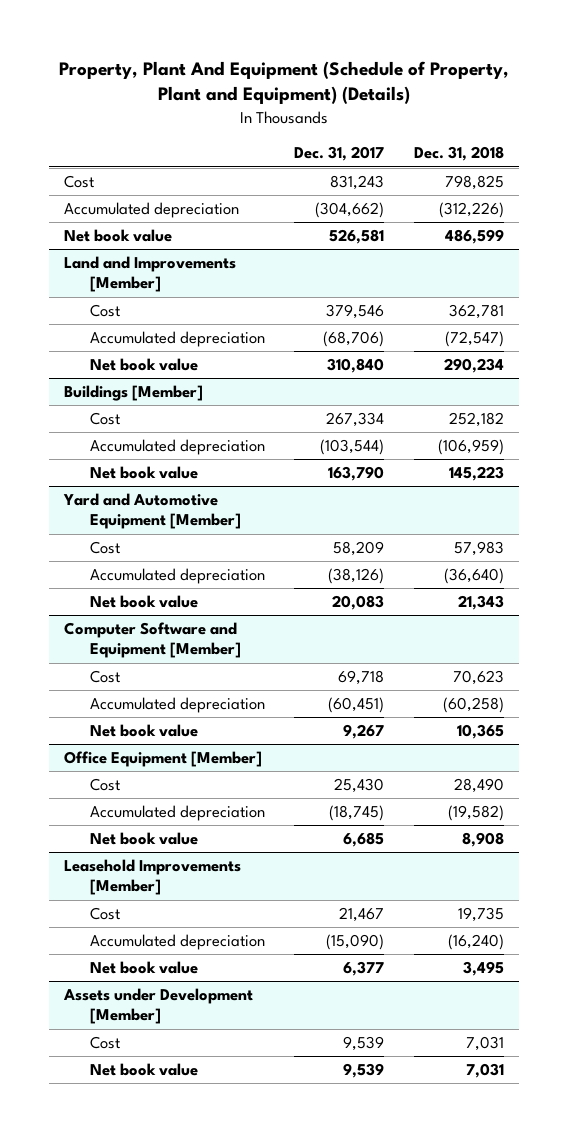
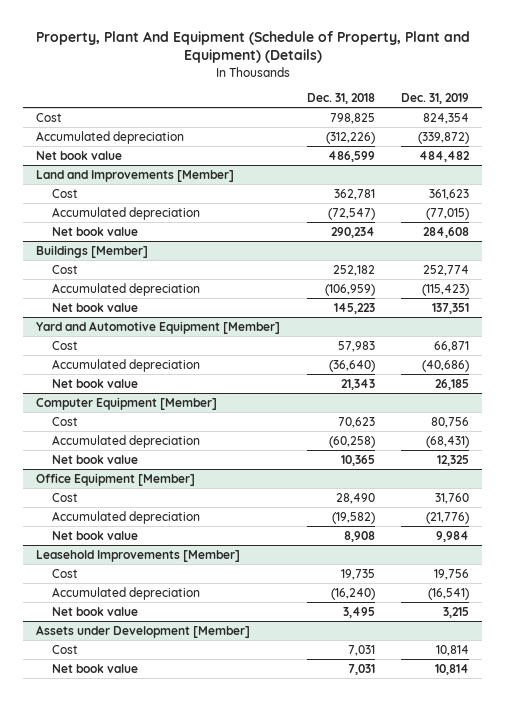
[294,146,385,162] Dec. 31, 2017 -> none
none -> [401,93,470,105] Dec. 31, 2019
[64,622,241,659] Computer Software and Equipment [Member] -> [36,396,218,410] Computer Equipment [Member]

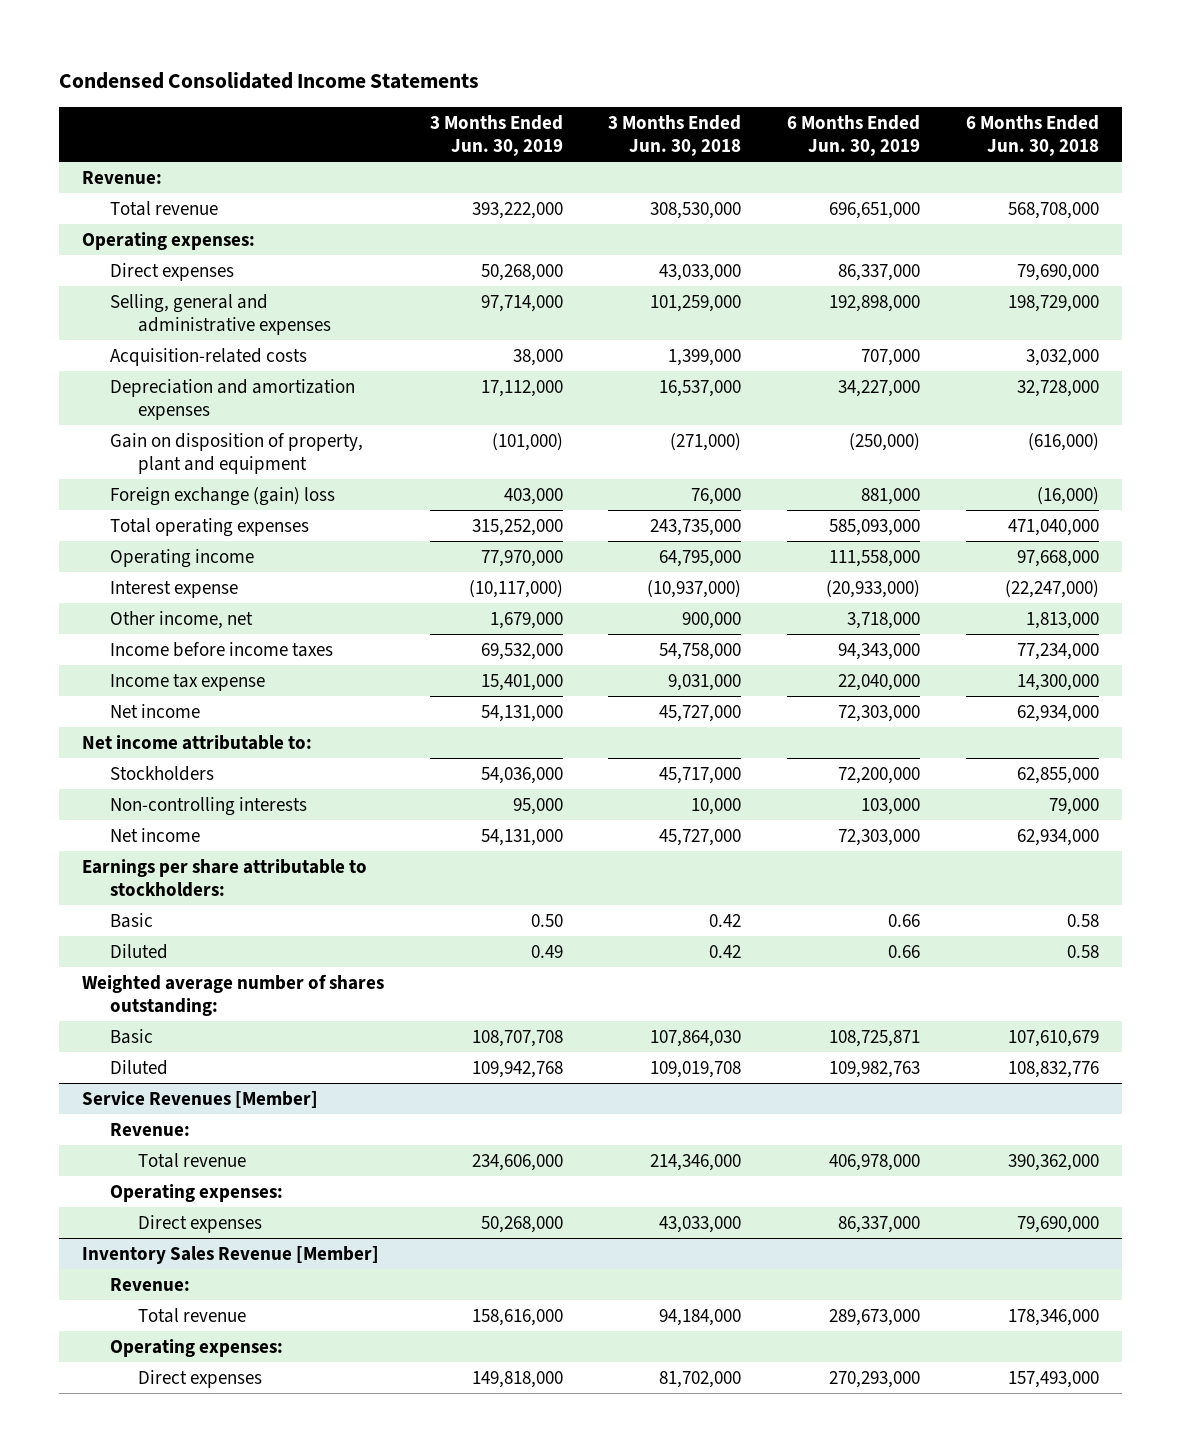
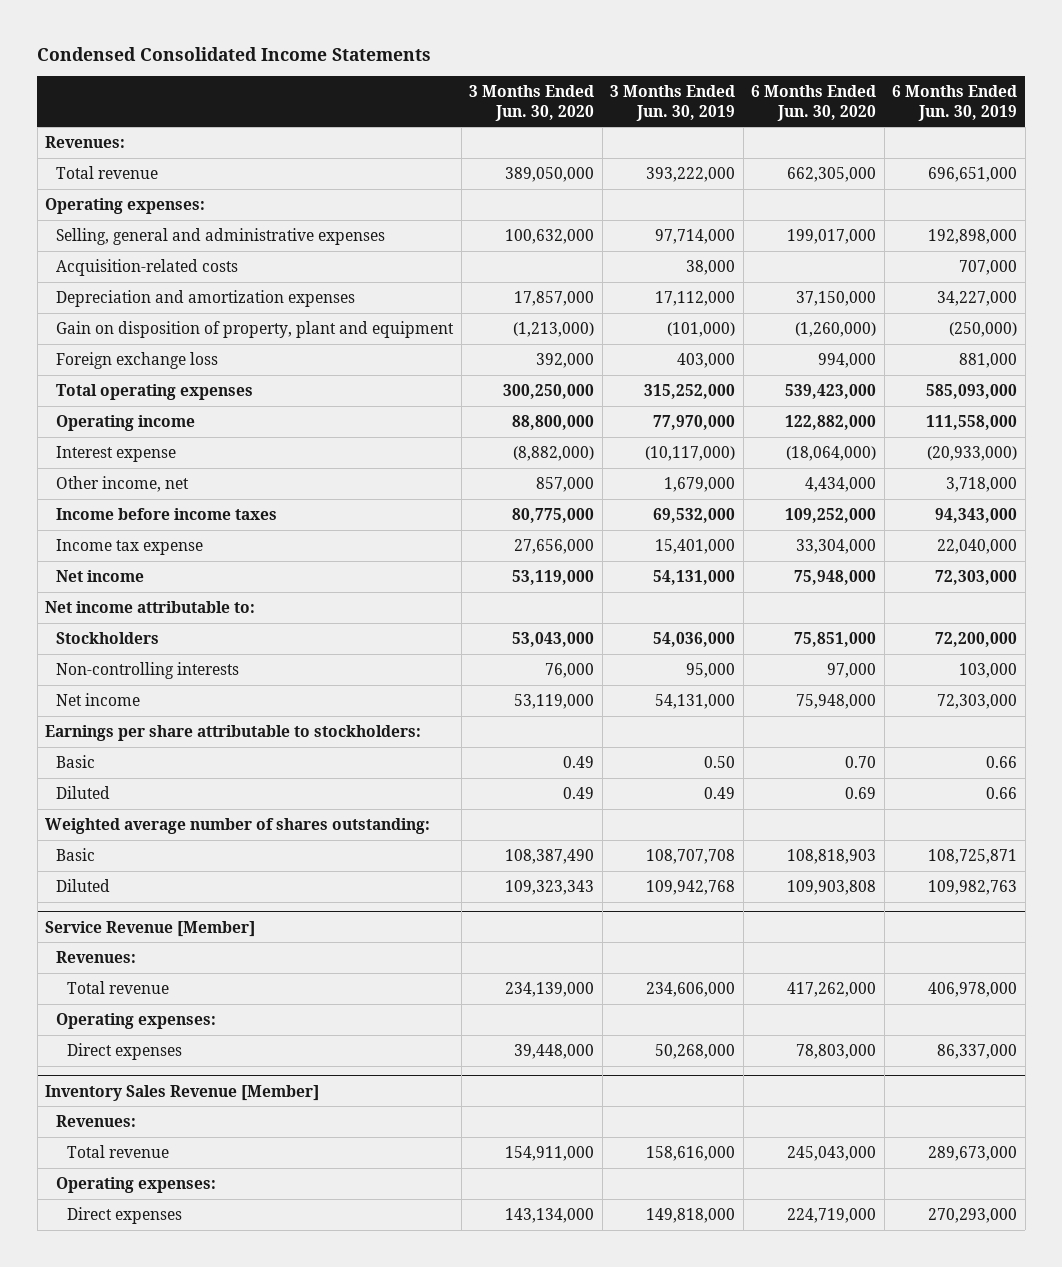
[608,114,742,156] 3 Months Ended Jun. 30, 2018 -> none
[966,114,1100,156] 6 Months Ended Jun. 30, 2018 -> none
none -> [469,85,595,121] 3 Months Ended Jun. 30, 2020
none -> [751,85,877,121] 6 Months Ended Jun. 30, 2020
[81,170,162,184] Revenue: -> [45,135,126,148] Revenues:
[109,262,234,281] Direct expenses -> none
[109,486,335,506] Foreign exchange (gain) loss -> [55,351,218,369] Foreign exchange loss
[81,1090,318,1108] Service Revenues [Member] -> [45,920,256,937] Service Revenue [Member]
[109,1122,190,1136] Revenue: -> [55,950,136,963] Revenues:
[109,1277,190,1291] Revenue: -> [55,1114,136,1127] Revenues:

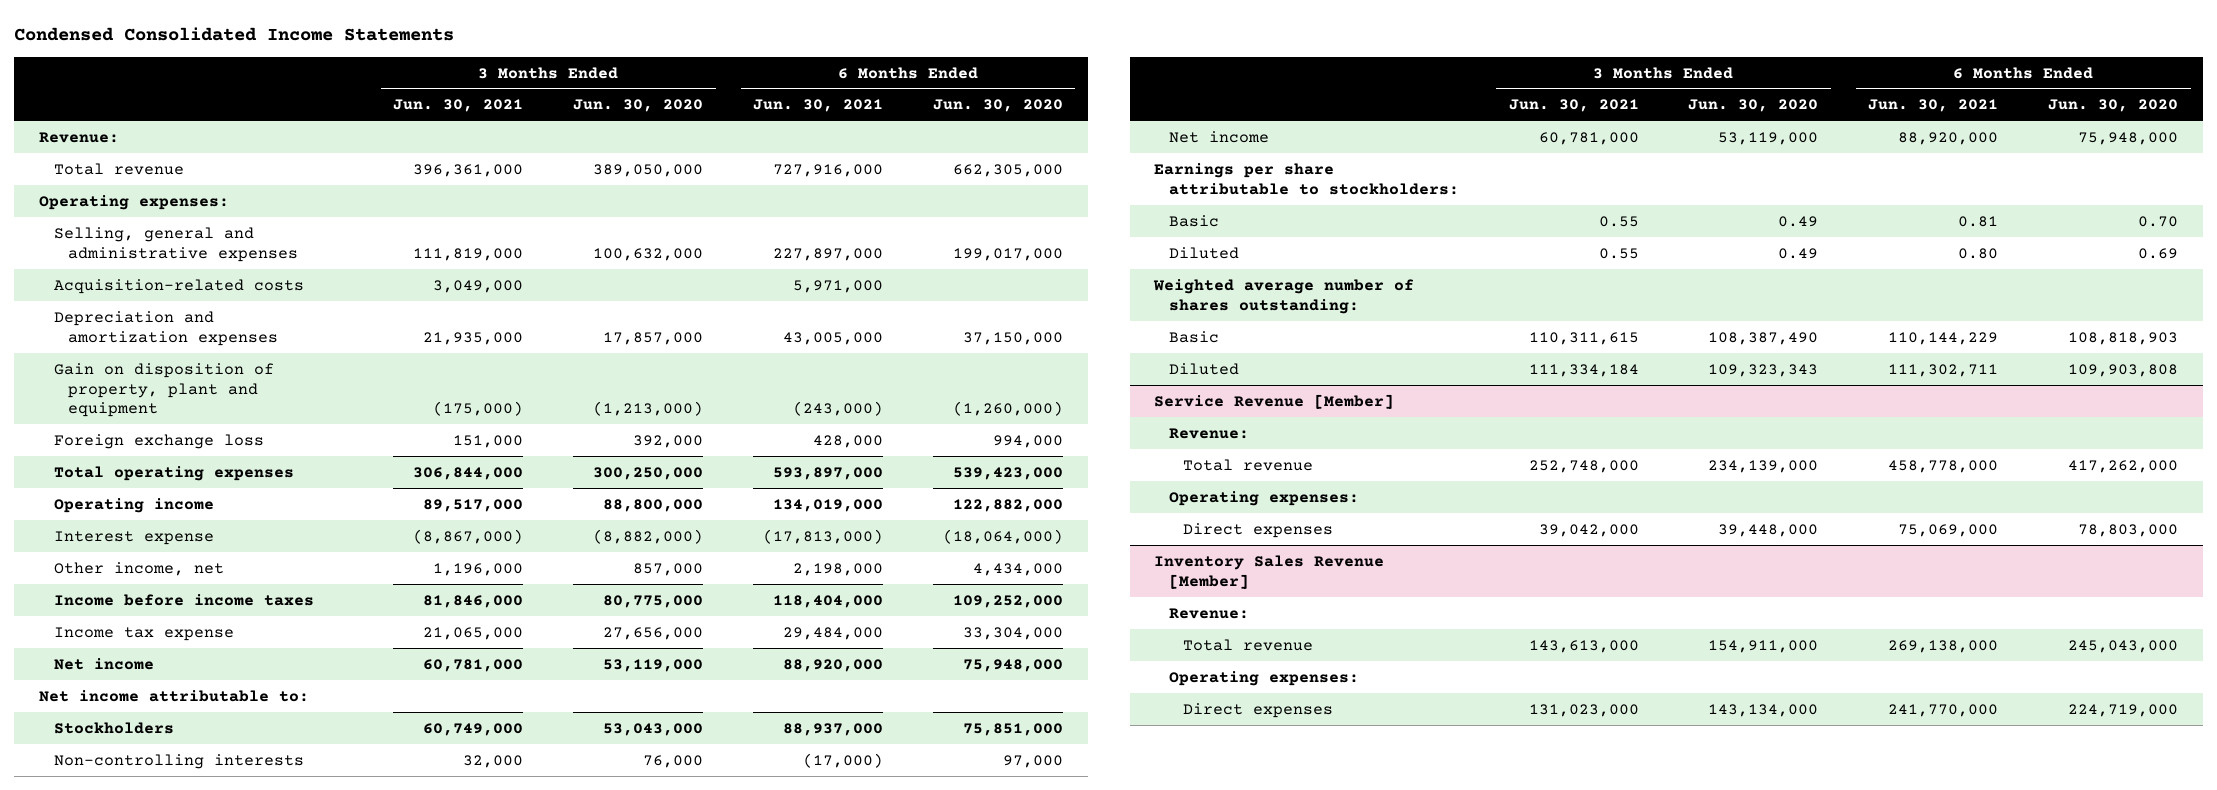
[610,85,736,121] 3 Months Ended Jun. 30, 2019 -> none
[892,85,1018,121] 6 Months Ended Jun. 30, 2019 -> none
none -> [393,99,524,113] Jun. 30, 2021
none -> [753,99,884,113] Jun. 30, 2021
[45,135,126,148] Revenues: -> [39,131,120,143] Revenue:
[55,950,136,963] Revenues: -> [1168,427,1249,439] Revenue:
[55,1114,136,1127] Revenues: -> [1168,607,1249,619] Revenue:

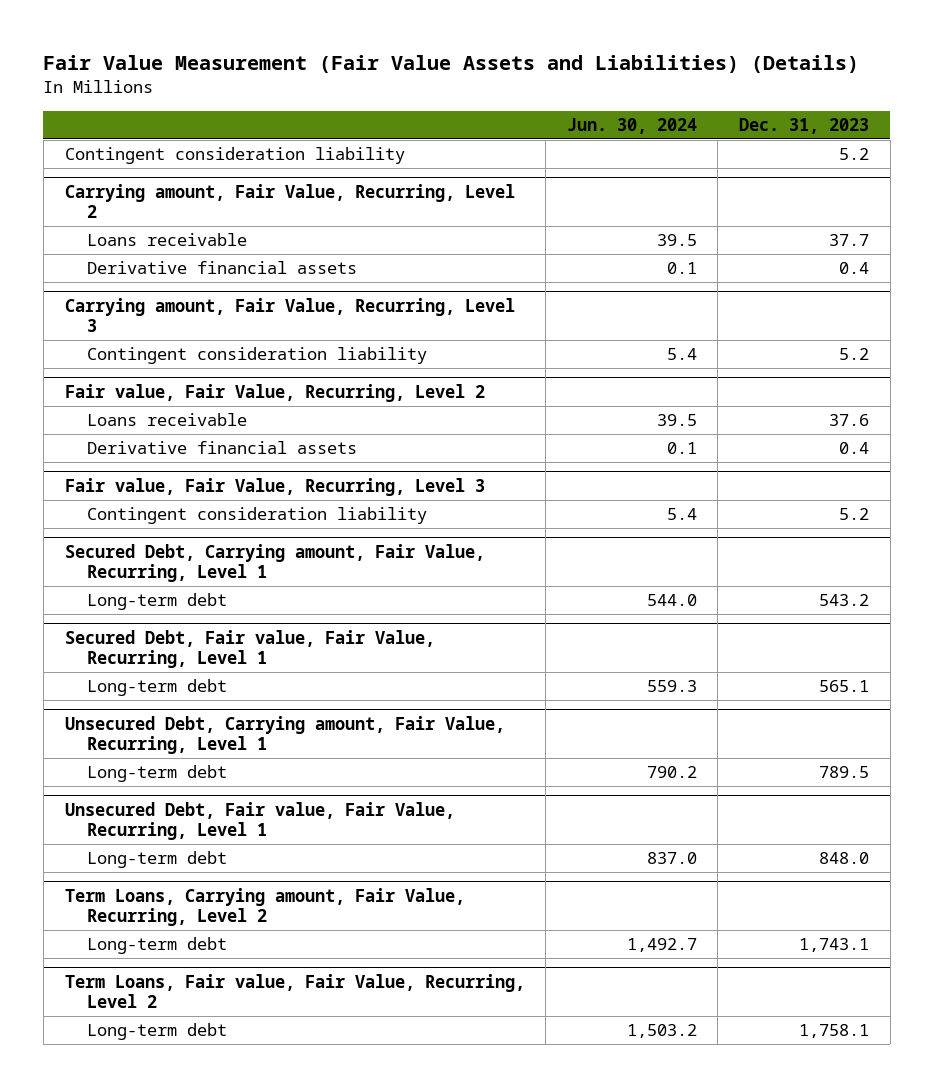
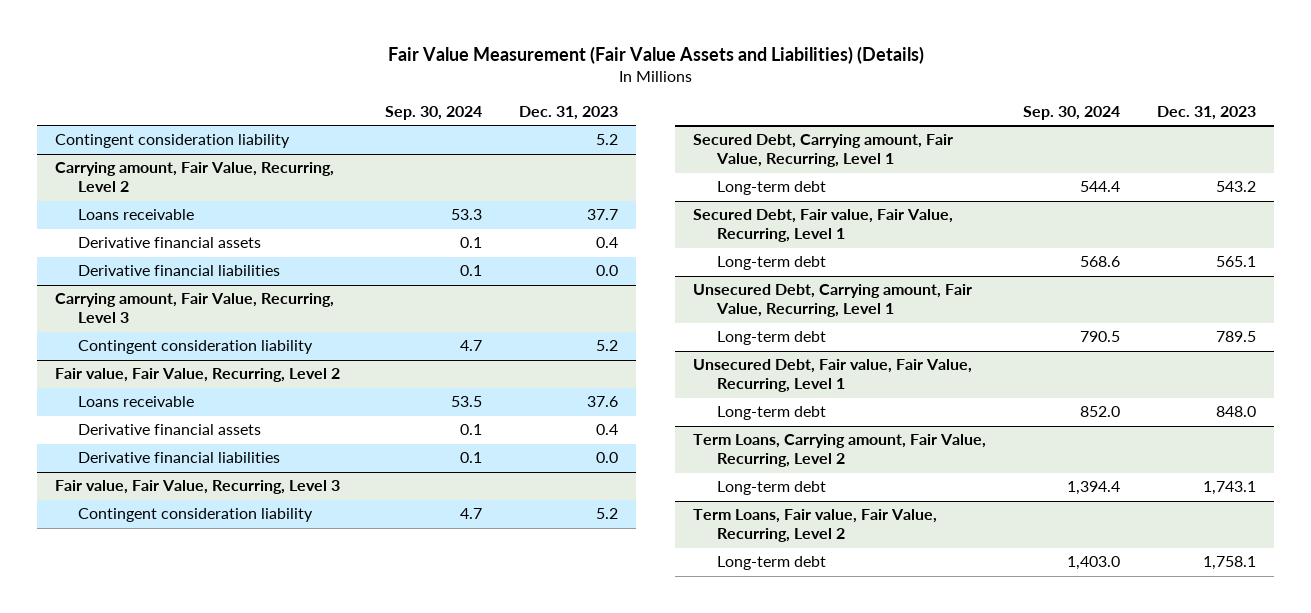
[566,118,697,135] Jun. 30, 2024 -> none
none -> [384,105,482,120] Sep. 30, 2024
none -> [78,265,281,277] Derivative financial liabilities
none -> [78,452,281,464] Derivative financial liabilities

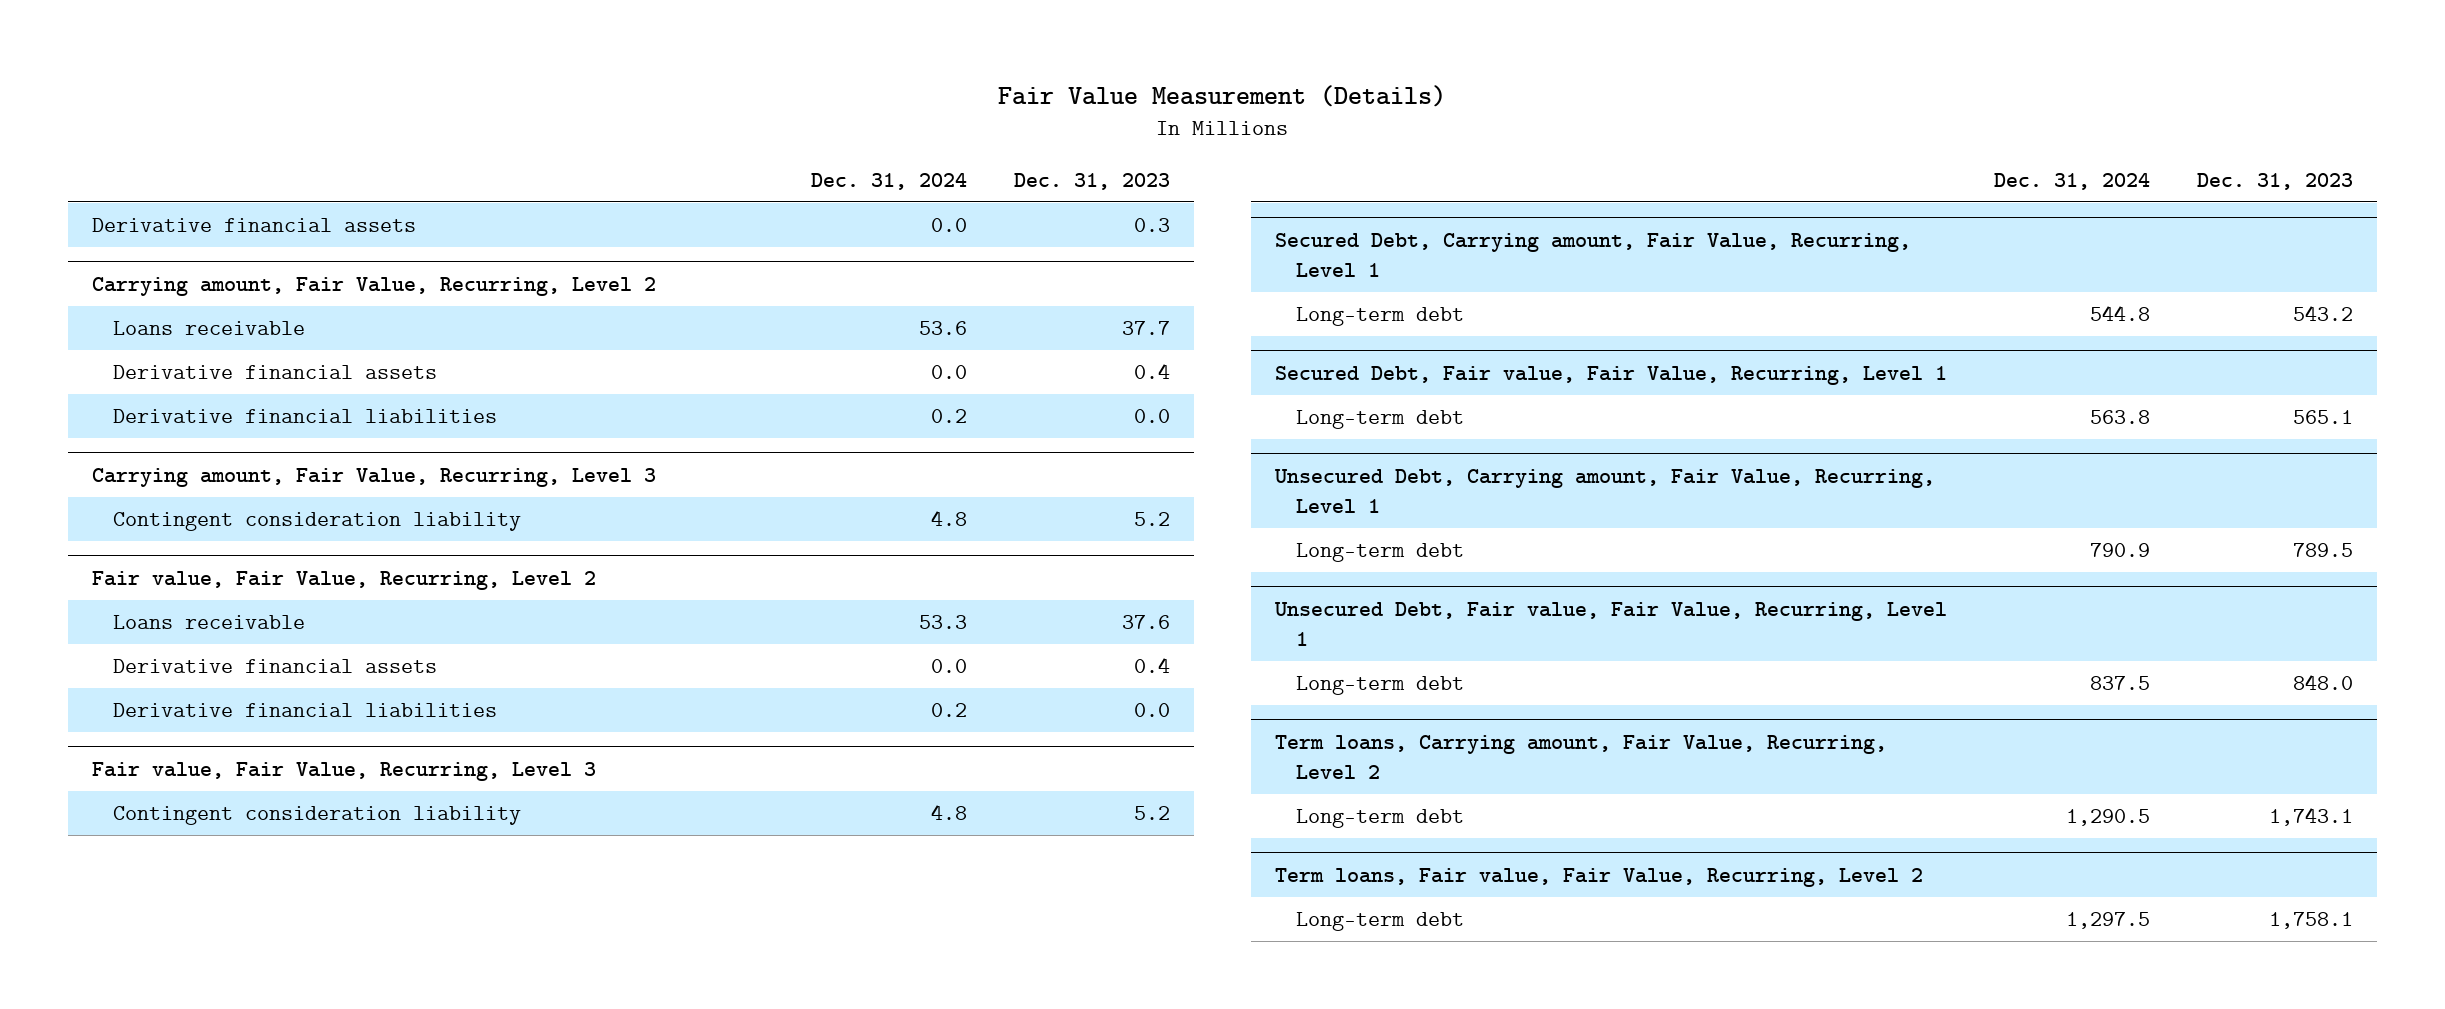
[387,45,924,64] Fair Value Measurement (Fair Value Assets and Liabilities) (Details) -> [998,84,1447,107] Fair Value Measurement (Details)
[384,105,482,120] Sep. 30, 2024 -> none
none -> [810,172,967,190] Dec. 31, 2024
[55,134,291,149] Contingent consideration liability -> none
none -> [91,218,416,233] Derivative financial assets
[693,434,987,468] Term Loans, Carrying amount, Fair Value, Recurring, Level 2 -> [1274,734,1887,779] Term loans, Carrying amount, Fair Value, Recurring, Level 2
[693,509,938,543] Term Loans, Fair value, Fair Value, Recurring, Level 2 -> [1274,867,1923,887] Term loans, Fair value, Fair Value, Recurring, Level 2

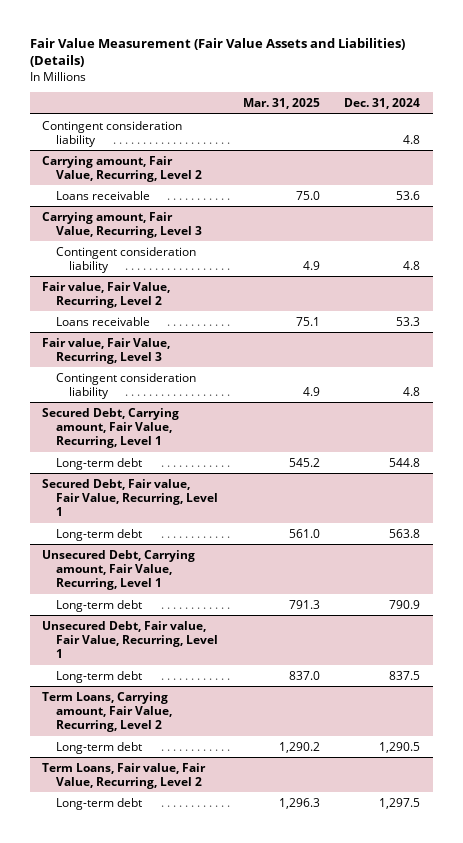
[998,84,1447,107] Fair Value Measurement (Details) -> [30,37,406,68] Fair Value Measurement (Fair Value Assets and Liabilities) (Details)
[1014,172,1171,190] Dec. 31, 2023 -> none
none -> [242,97,320,109] Mar. 31, 2025
[91,218,416,233] Derivative financial assets -> none
none -> [42,120,183,147] Contingent consideration liability
[112,365,437,380] Derivative financial assets -> none
[112,409,497,424] Derivative financial liabilities -> none
[112,659,437,674] Derivative financial assets -> none
[112,703,497,718] Derivative financial liabilities -> none
[1274,734,1887,779] Term loans, Carrying amount, Fair Value, Recurring, Level 2 -> [42,691,172,732] Term Loans, Carrying amount, Fair Value, Recurring, Level 2
[1274,867,1923,887] Term loans, Fair value, Fair Value, Recurring, Level 2 -> [42,762,207,789] Term Loans, Fair value, Fair Value, Recurring, Level 2

